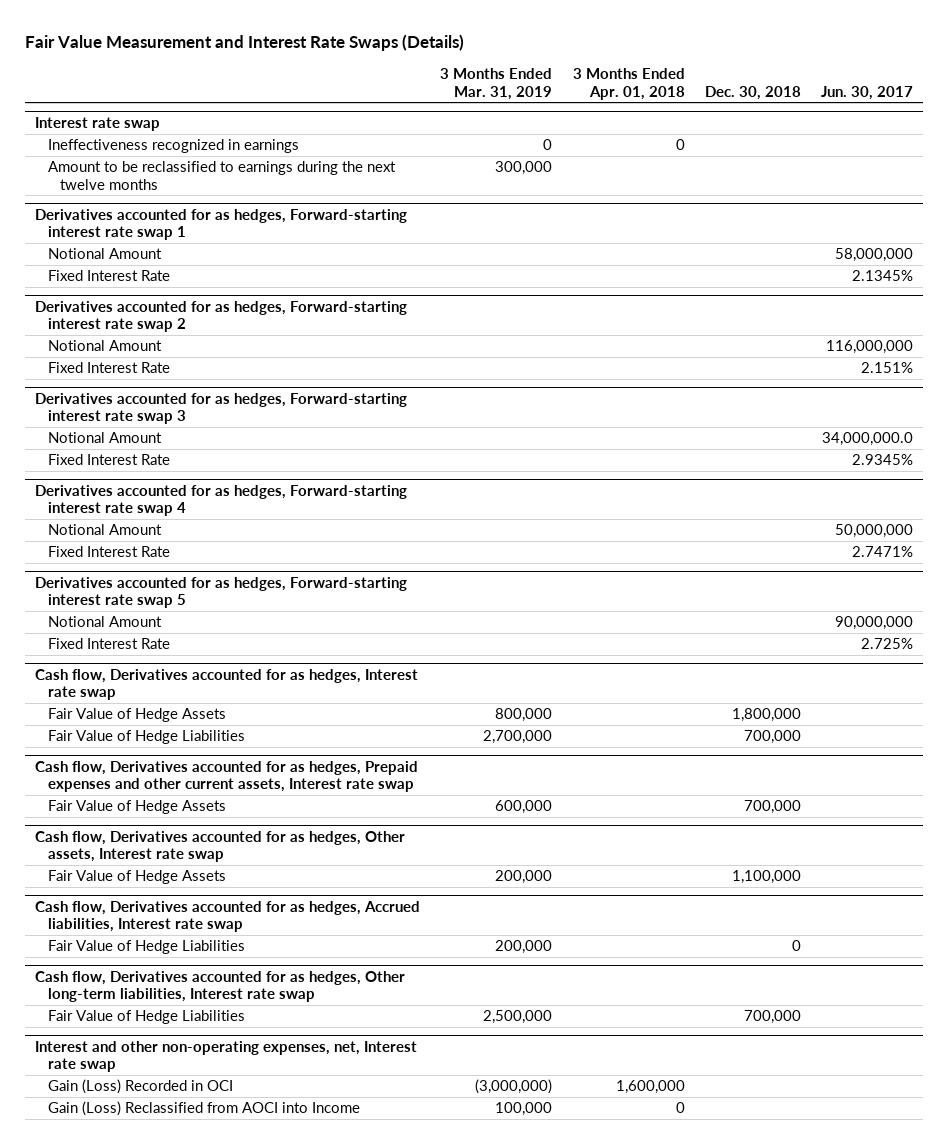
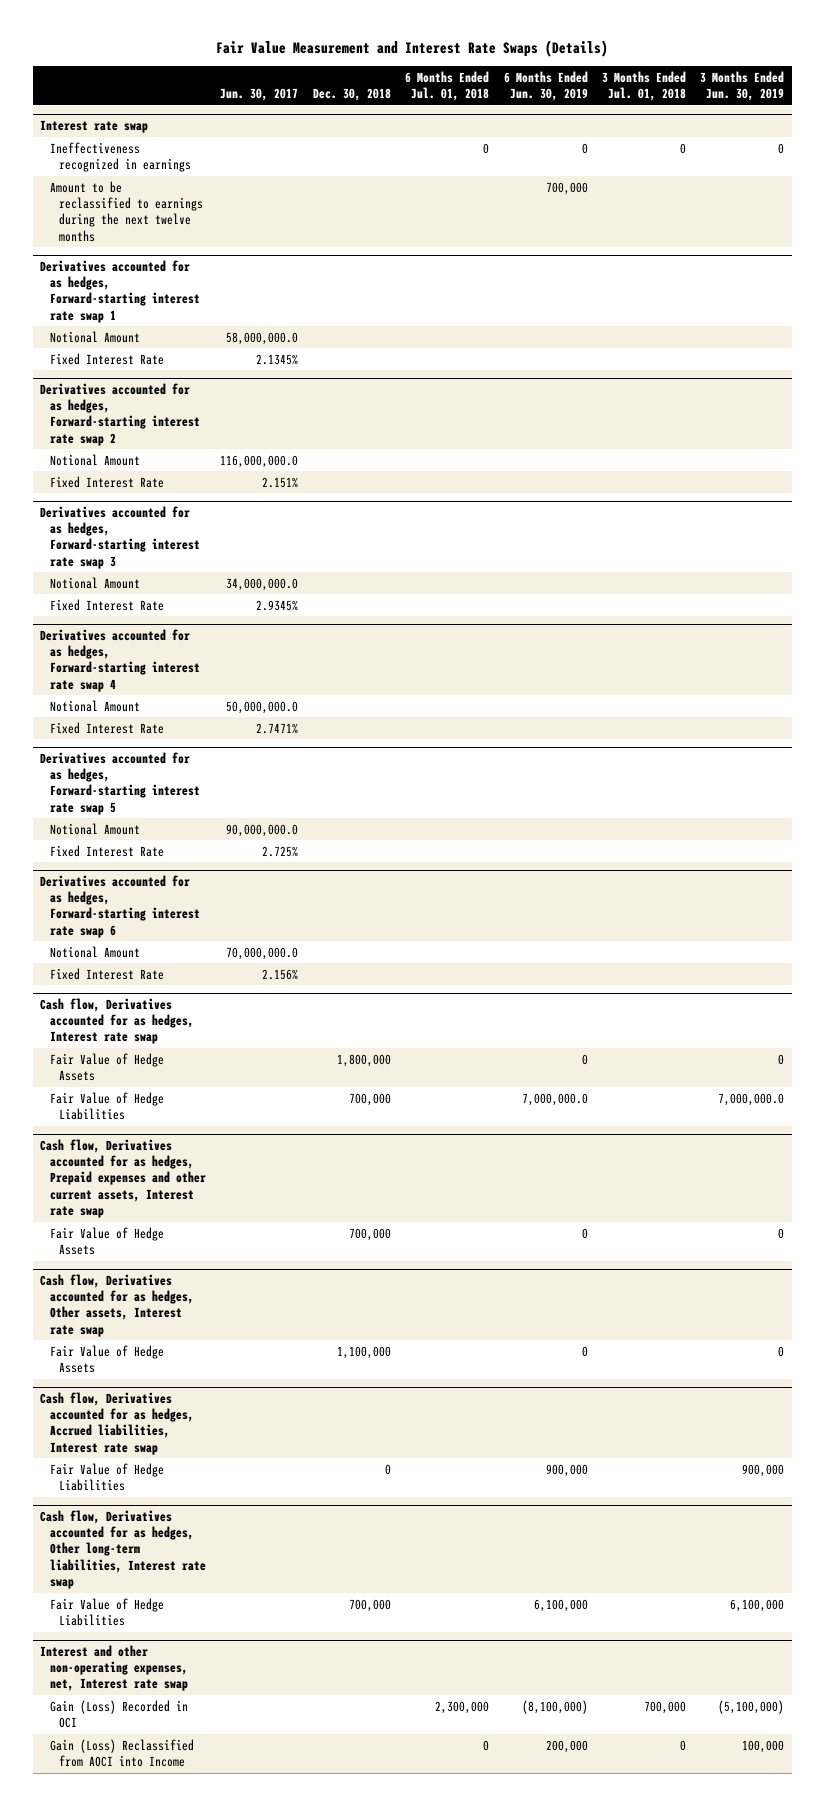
[440,68,553,100] 3 Months Ended Mar. 31, 2019 -> none
[572,68,685,100] 3 Months Ended Apr. 01, 2018 -> none
none -> [405,70,490,102] 6 Months Ended Jul. 01, 2018
none -> [503,70,588,102] 6 Months Ended Jun. 30, 2019
none -> [601,70,686,102] 3 Months Ended Jul. 01, 2018
none -> [700,70,785,102] 3 Months Ended Jun. 30, 2019
[835,248,914,263] 58,000,000 -> [226,331,299,345] 58,000,000.0
[826,340,914,355] 116,000,000 -> [220,454,299,468] 116,000,000.0
[835,524,914,539] 50,000,000 -> [226,700,299,714] 50,000,000.0
[835,616,914,631] 90,000,000 -> [226,823,299,837] 90,000,000.0
none -> [40,874,200,938] Derivatives accounted for as hedges, Forward-starting interest rate swap 6
none -> [49,945,140,958] Notional Amount
none -> [49,967,164,980] Fixed Interest Rate

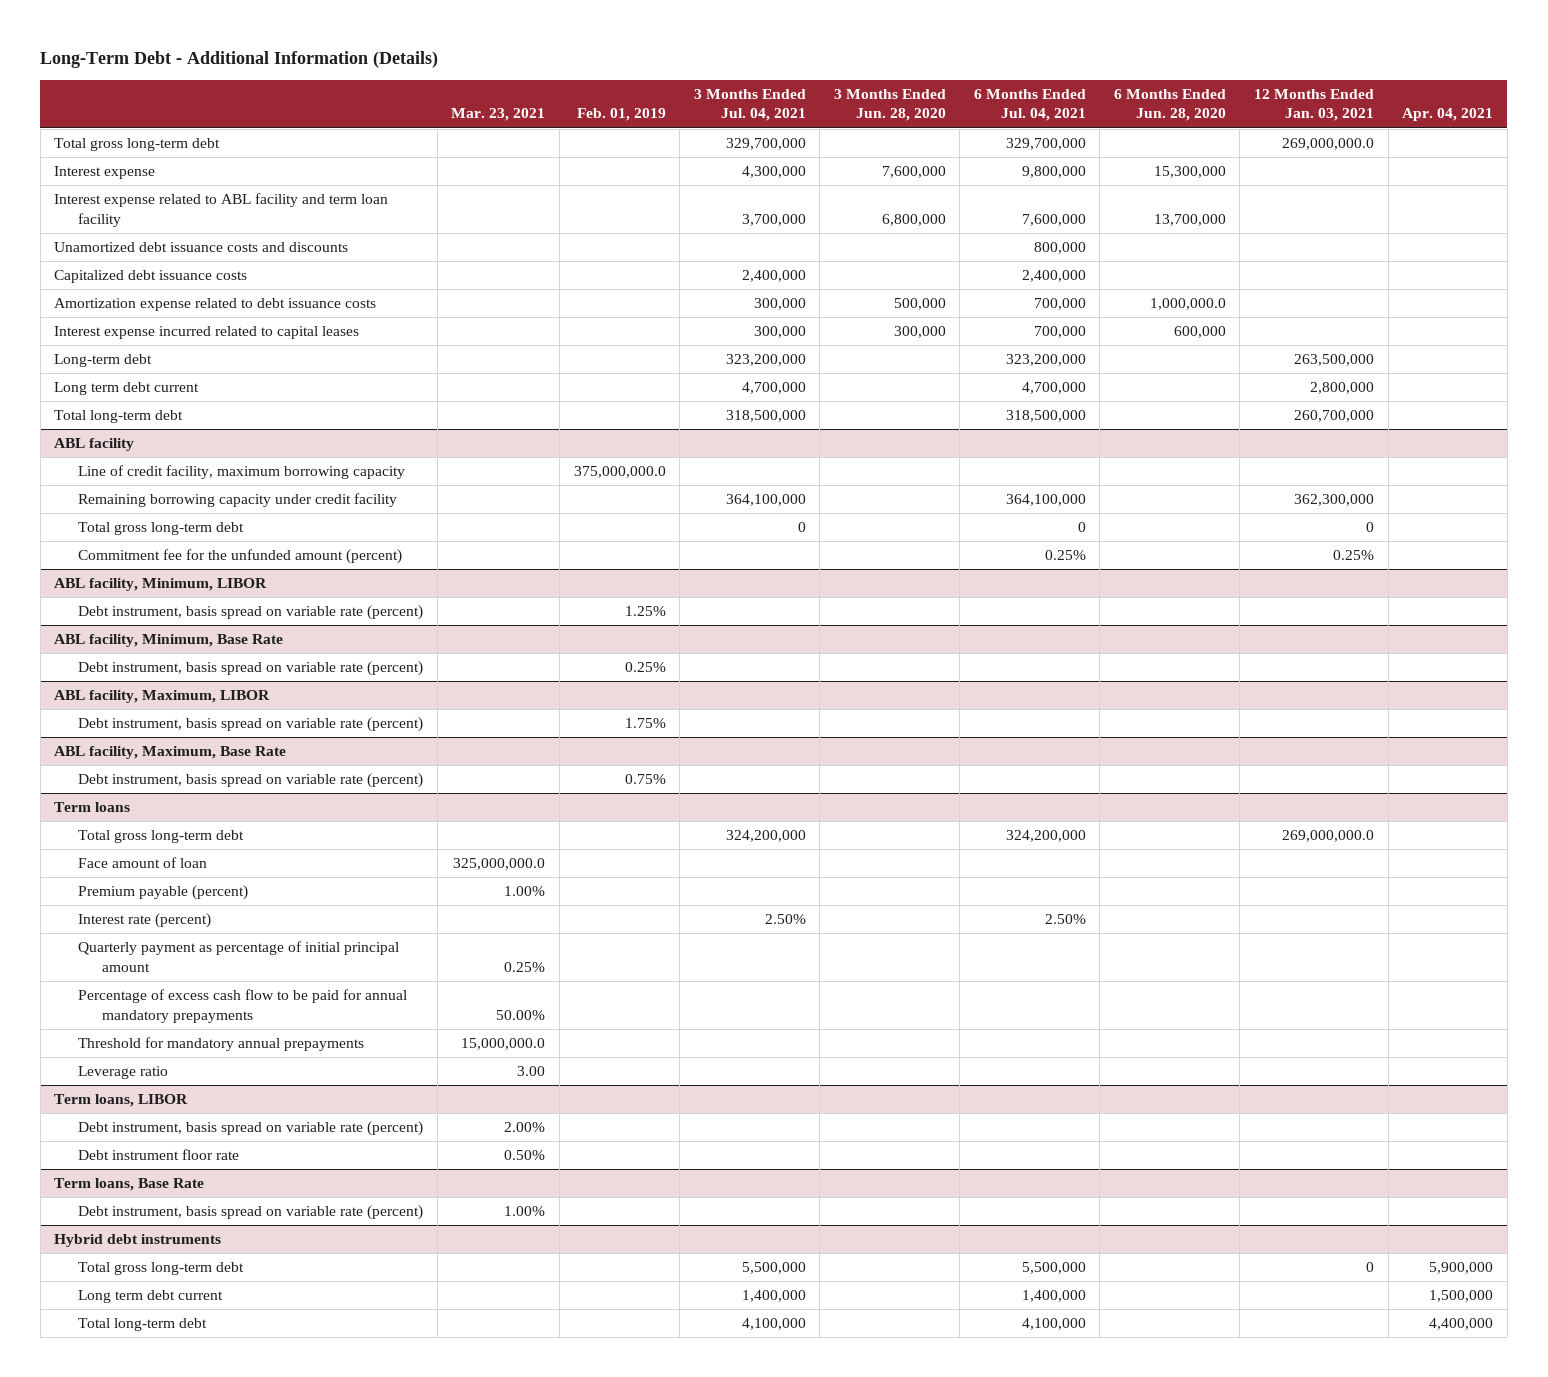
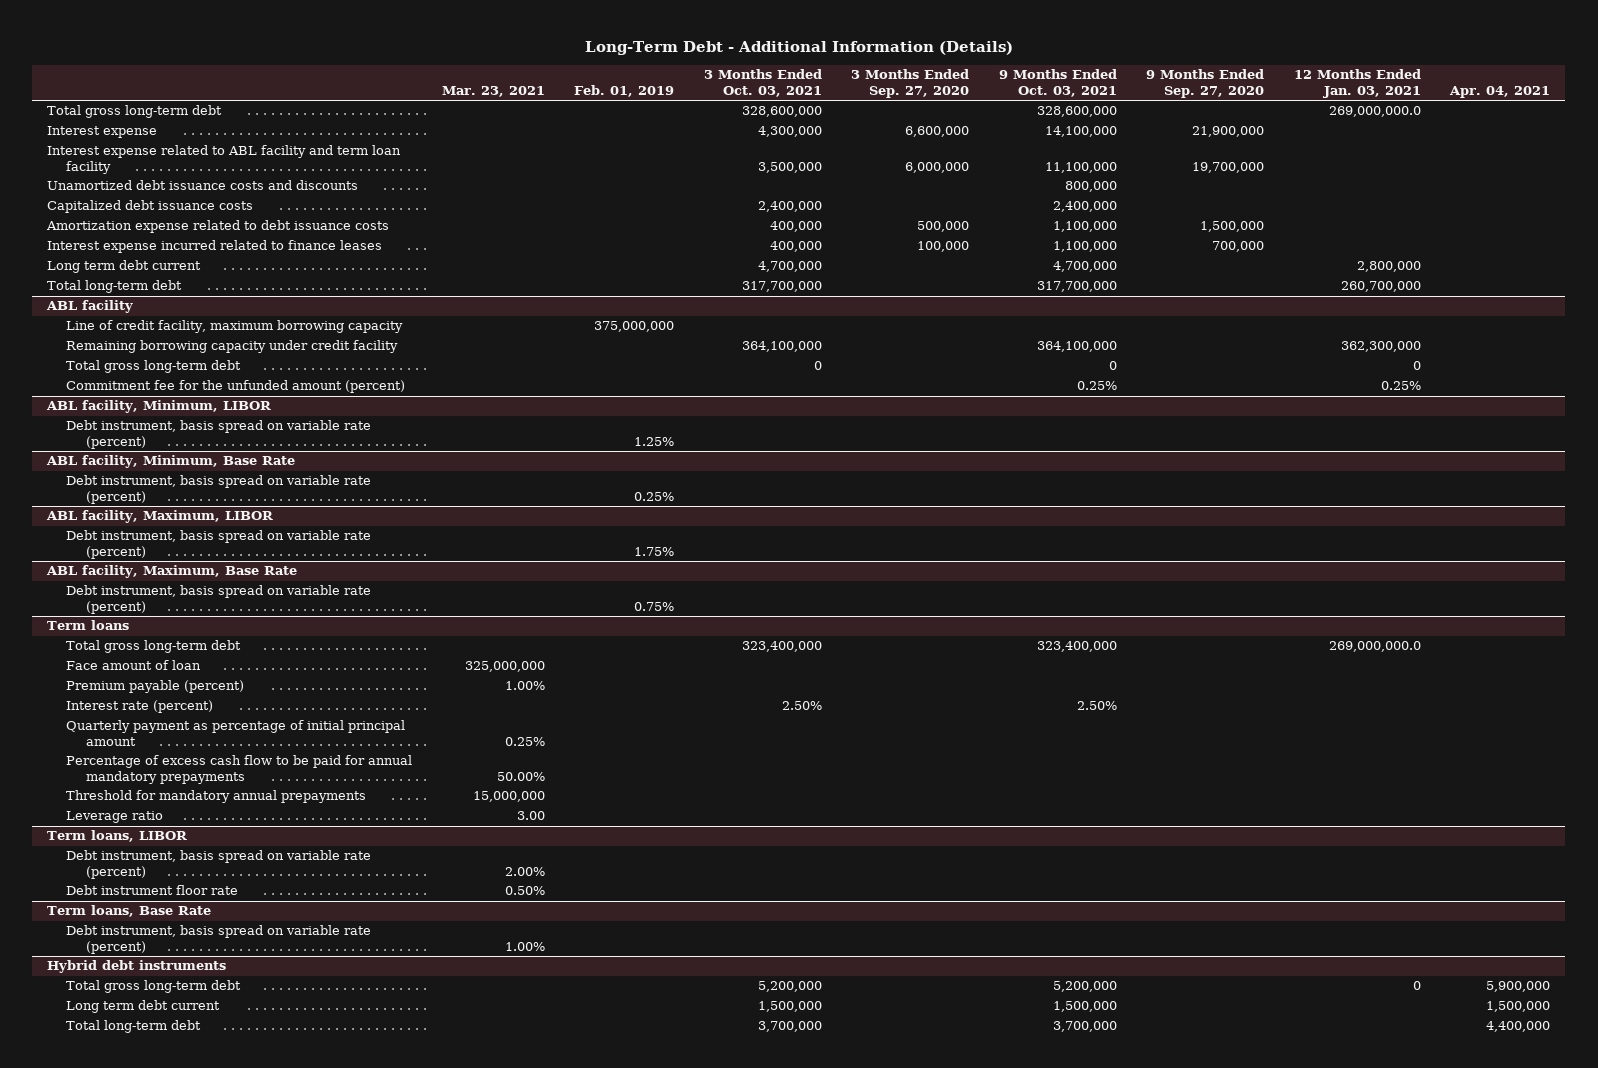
[693,89,806,122] 3 Months Ended Jul. 04, 2021 -> none
[833,89,946,122] 3 Months Ended Jun. 28, 2020 -> none
[973,89,1086,122] 6 Months Ended Jul. 04, 2021 -> none
[1113,89,1226,122] 6 Months Ended Jun. 28, 2020 -> none
none -> [703,69,822,98] 3 Months Ended Oct. 03, 2021
none -> [851,69,970,99] 3 Months Ended Sep. 27, 2020
none -> [998,69,1117,98] 9 Months Ended Oct. 03, 2021
none -> [1146,69,1265,99] 9 Months Ended Sep. 27, 2020
[54,354,153,368] Long-term debt -> none
[54,326,360,340] Interest expense incurred related to capital leases -> [47,240,383,254] Interest expense incurred related to finance leases
[573,466,666,479] 375,000,000.0 -> [594,321,675,333] 375,000,000
[453,858,546,871] 325,000,000.0 -> [464,661,545,673] 325,000,000
[461,1038,546,1051] 15,000,000.0 -> [472,791,545,803] 15,000,000

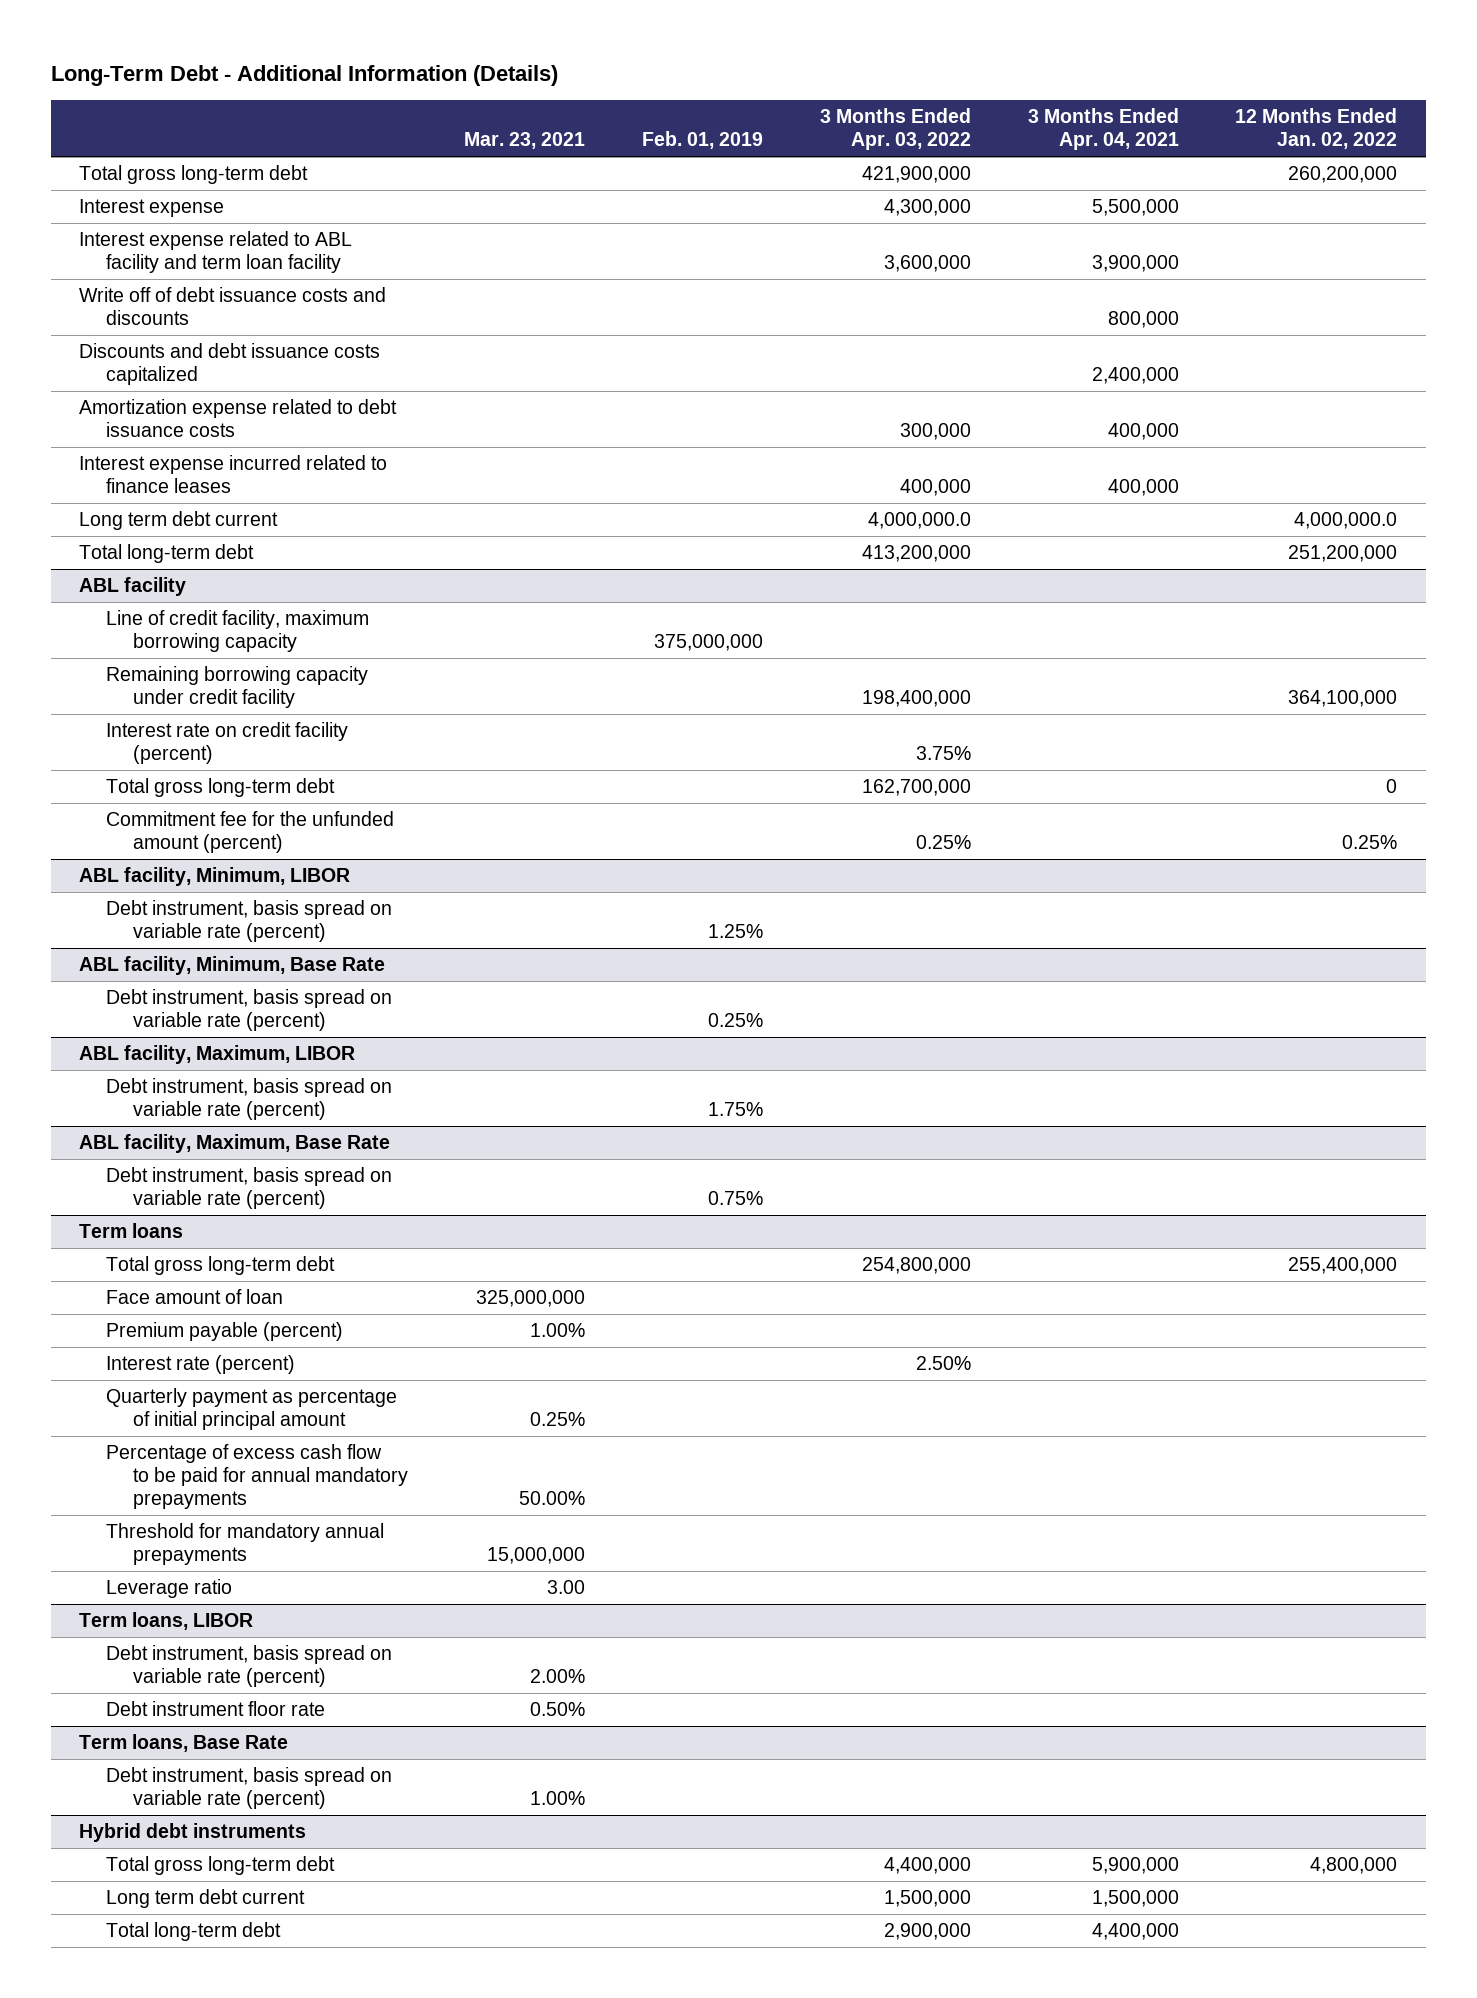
[703,69,822,98] 3 Months Ended Oct. 03, 2021 -> none
[851,69,970,99] 3 Months Ended Sep. 27, 2020 -> none
[998,69,1117,98] 9 Months Ended Oct. 03, 2021 -> none
[1146,69,1265,99] 9 Months Ended Sep. 27, 2020 -> none
[1293,69,1421,99] 12 Months Ended Jan. 03, 2021 -> none
[1449,86,1551,99] Apr. 04, 2021 -> none
none -> [819,108,971,151] 3 Months Ended Apr. 03, 2022
none -> [1027,108,1179,151] 3 Months Ended Apr. 04, 2021
none -> [1235,108,1398,150] 12 Months Ended Jan. 02, 2022
[47,180,359,191] Unamortized debt issuance costs and discounts -> [79,287,387,325] Write off of debt issuance costs and discounts
[47,200,254,214] Capitalized debt issuance costs -> [79,343,381,385] Discounts and debt issuance costs capitalized
none -> [106,722,349,764] Interest rate on credit facility (percent)

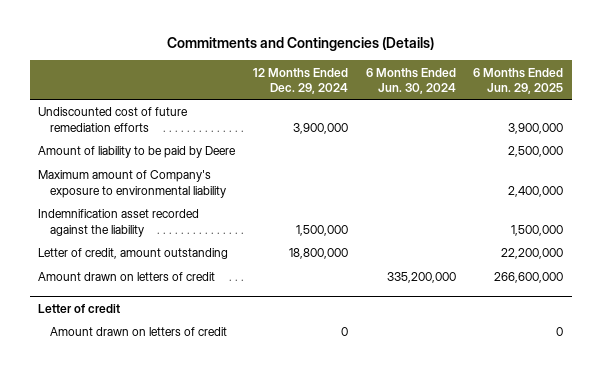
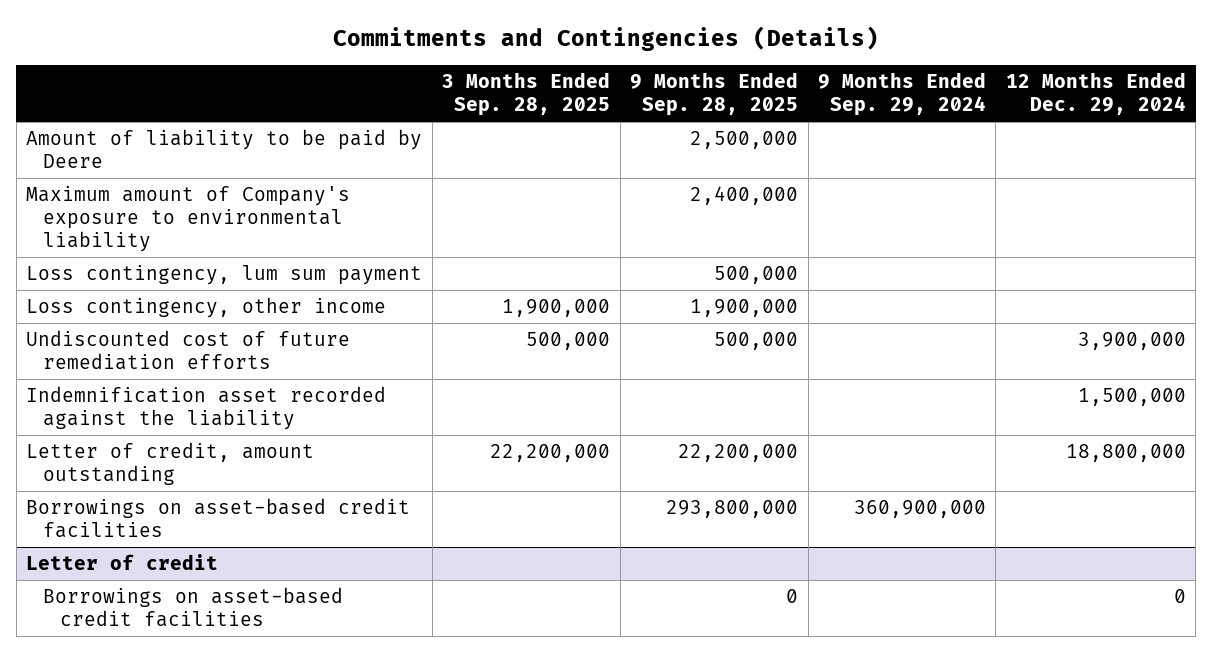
[365,67,456,94] 6 Months Ended Jun. 30, 2024 -> none
[473,67,564,94] 6 Months Ended Jun. 29, 2025 -> none
none -> [442,72,611,117] 3 Months Ended Sep. 28, 2025
none -> [630,72,799,117] 9 Months Ended Sep. 28, 2025
none -> [817,72,986,117] 9 Months Ended Sep. 29, 2024
none -> [26,265,423,286] Loss contingency, lum sum payment
none -> [26,297,387,319] Loss contingency, other income
[38,107,189,132] Undiscounted cost of future remediation efforts -> [26,330,351,371] Undiscounted cost of future remediation efforts
[38,272,216,282] Amount drawn on letters of credit -> [26,498,411,539] Borrowings on asset-based credit facilities
[49,327,227,337] Amount drawn on letters of credit -> [42,587,343,628] Borrowings on asset-based credit facilities

